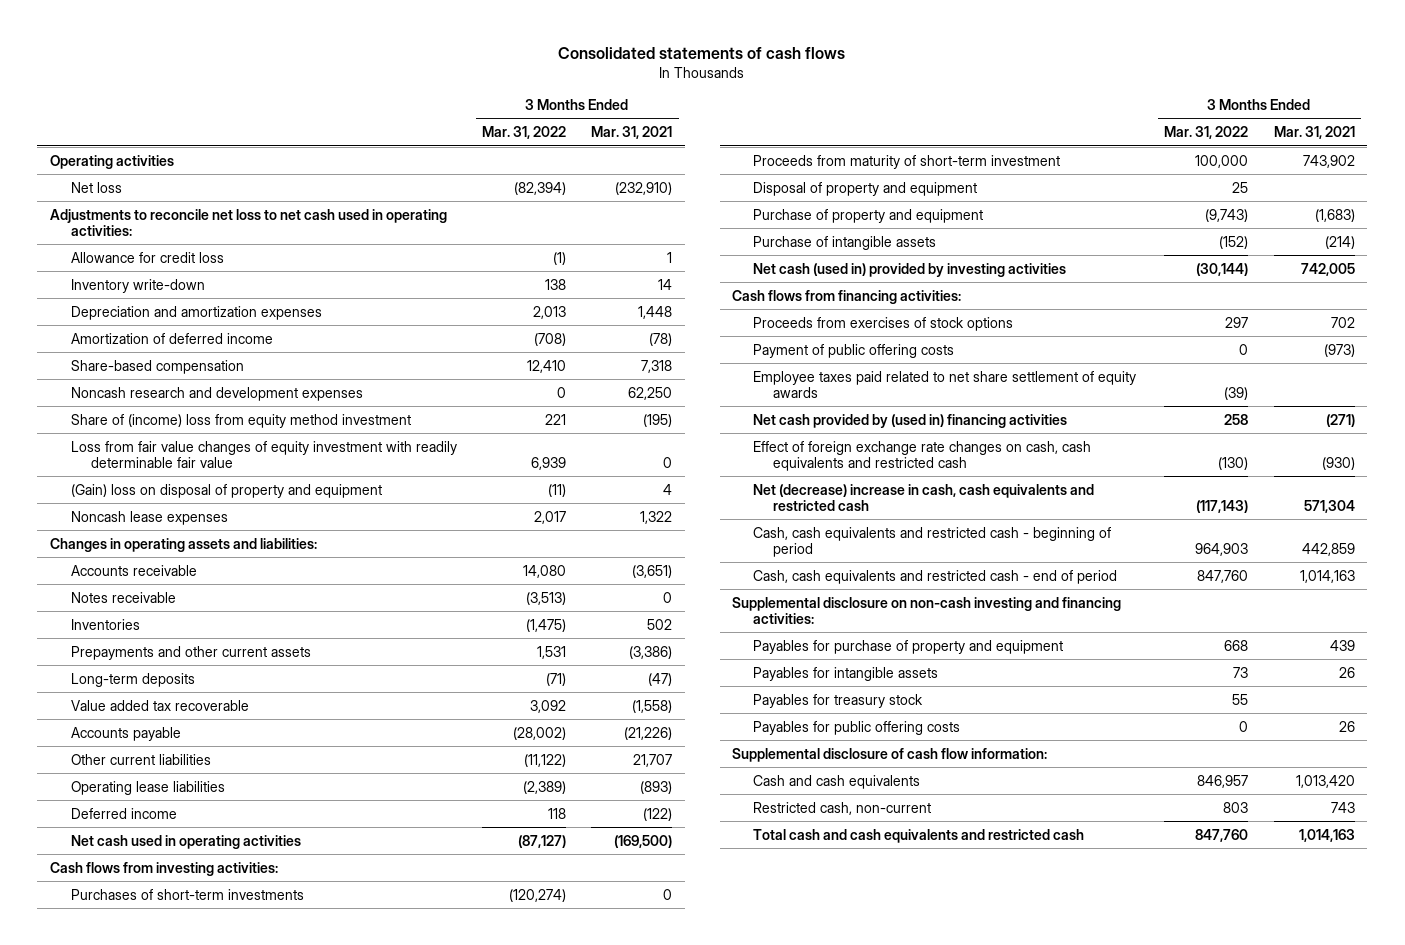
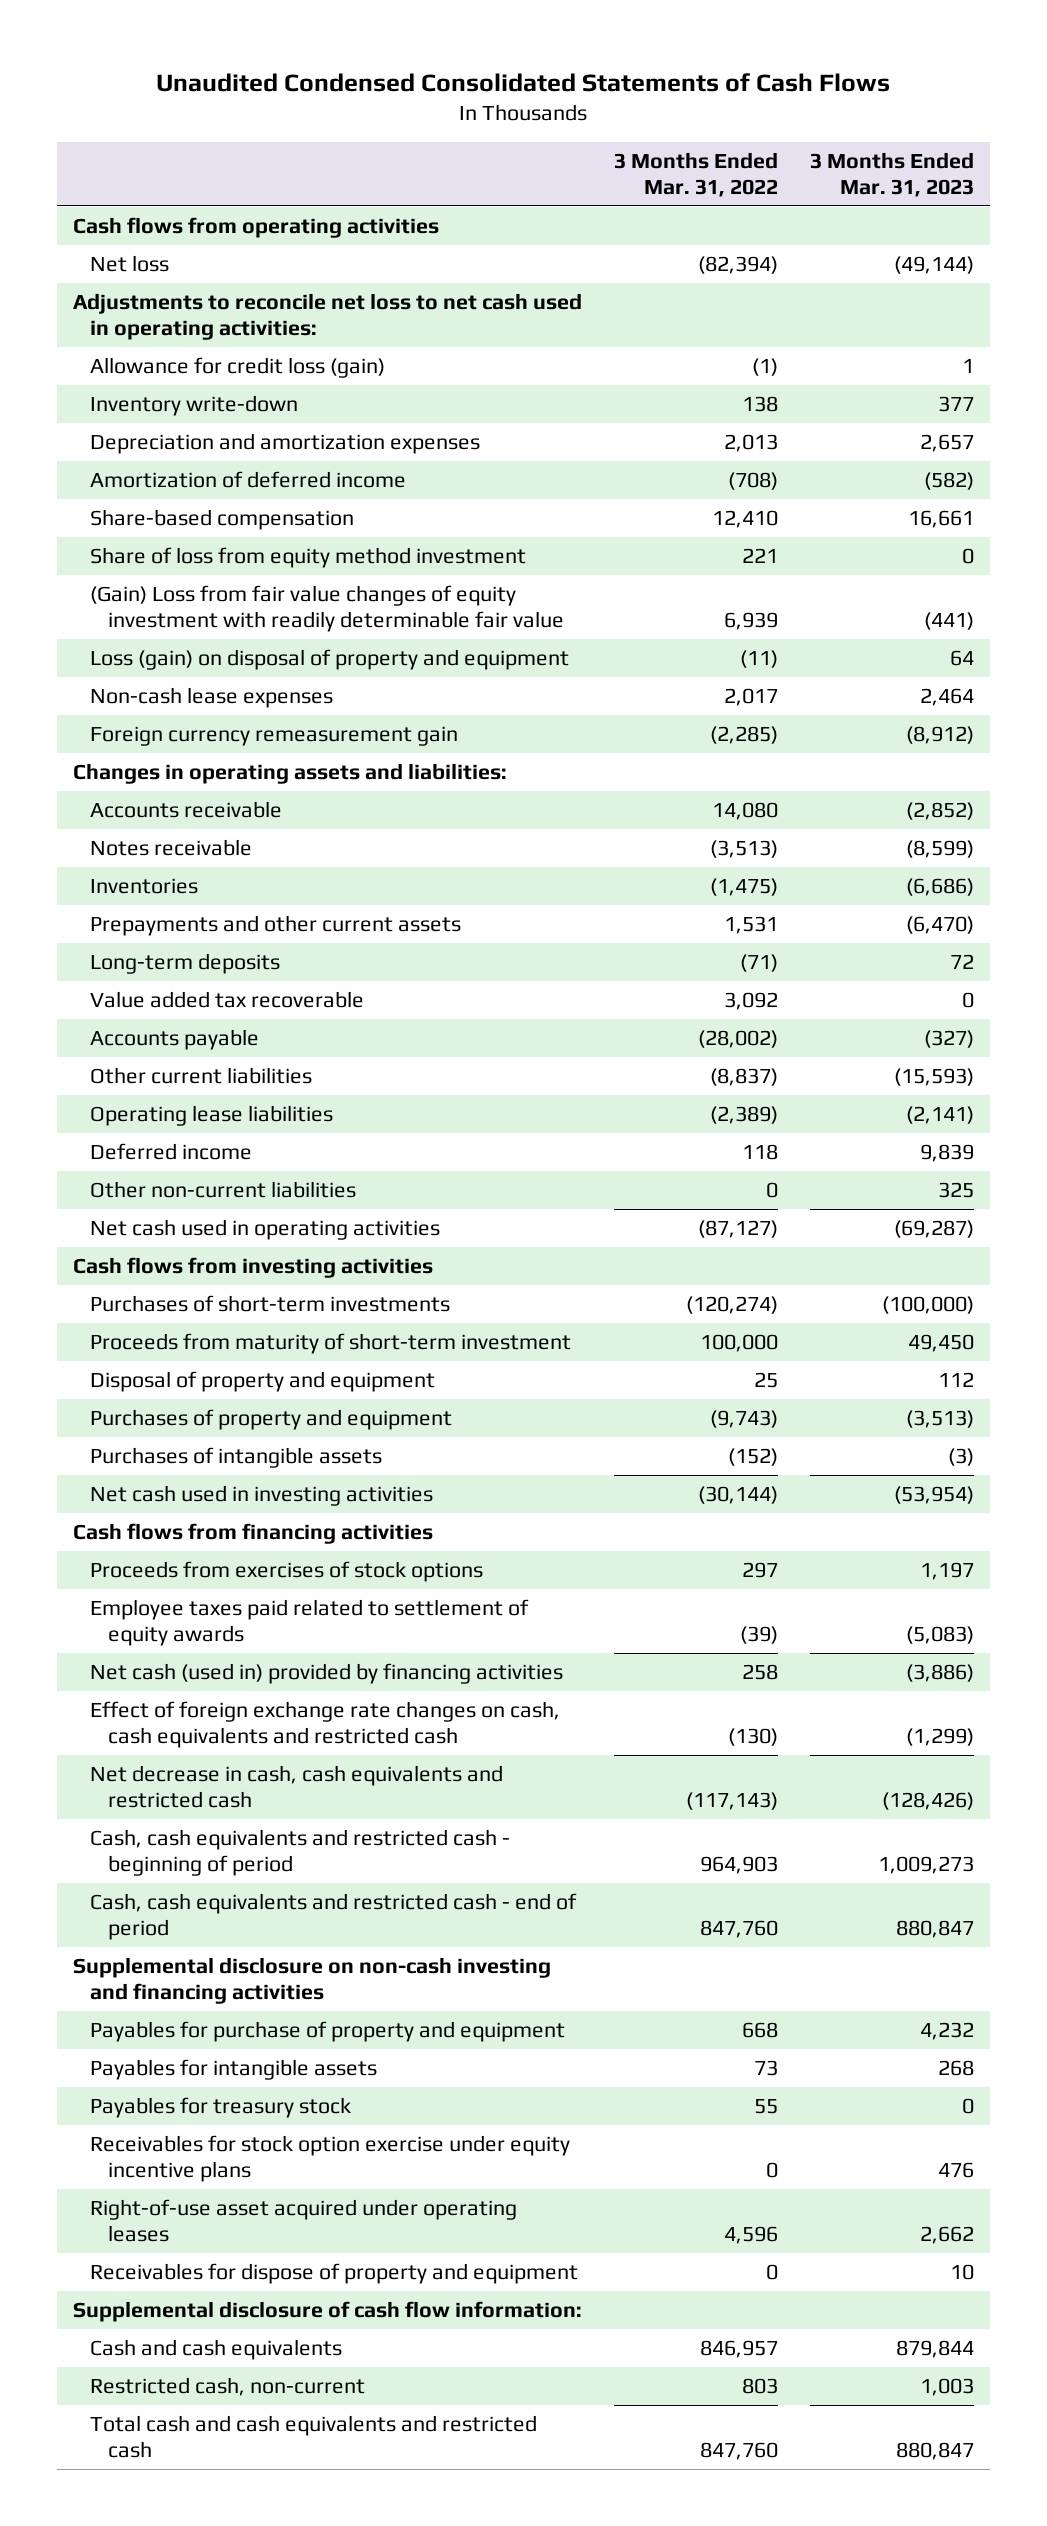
[558,47,846,60] Consolidated statements of cash flows -> [156,72,891,92] Unaudited Condensed Consolidated Statements of Cash Flows
[591,126,673,140] Mar. 31, 2021 -> none
none -> [809,152,974,197] 3 Months Ended Mar. 31, 2023
[50,154,175,169] Operating activities -> [72,217,439,239] Cash flows from operating activities
[70,251,224,263] Allowance for credit loss -> [90,357,386,379] Allowance for credit loss (gain)
[70,386,363,401] Noncash research and development expenses -> none
[70,413,411,428] Share of (income) loss from equity method investment -> [90,547,527,569] Share of loss from equity method investment
[70,440,457,468] Loss from fair value changes of equity investment with readily determinable fair value -> [90,585,564,632] (Gain) Loss from fair value changes of equity investment with readily determinable fair value
[70,483,382,498] (Gain) loss on disposal of property and equipment -> [90,649,570,671] Loss (gain) on disposal of property and equipment
[70,510,228,525] Noncash lease expenses -> [90,687,334,709] Non-cash lease expenses
none -> [90,726,459,747] Foreign currency remeasurement gain
[523,753,566,767] (11,122) -> [709,1068,778,1087] (8,837)
none -> [90,1181,357,1199] Other non-current liabilities
[50,861,279,876] Cash flows from investing activities: -> [72,1257,433,1279] Cash flows from investing activities
[752,208,983,223] Purchase of property and equipment -> [90,1409,453,1431] Purchases of property and equipment
[752,235,936,250] Purchase of intangible assets -> [90,1447,383,1469] Purchases of intangible assets
[752,262,1066,277] Net cash (used in) provided by investing activities -> [90,1485,434,1507] Net cash used in investing activities
[732,289,962,304] Cash flows from financing activities: -> [72,1523,433,1545] Cash flows from financing activities
[752,343,954,358] Payment of public offering costs -> none
[752,370,1136,398] Employee taxes paid related to net share settlement of equity awards -> [90,1599,530,1646] Employee taxes paid related to settlement of equity awards
[752,413,1067,428] Net cash provided by (used in) financing activities -> [90,1663,564,1685] Net cash (used in) provided by financing activities
[752,483,1094,511] Net (decrease) increase in cash, cash equivalents and restricted cash -> [90,1765,504,1808] Net decrease in cash, cash equivalents and restricted cash
[732,596,1122,624] Supplemental disclosure on non-cash investing and financing activities: -> [72,1957,551,2004] Supplemental disclosure on non-cash investing and financing activities
[752,720,960,735] Payables for public offering costs -> none
none -> [90,2135,571,2182] Receivables for stock option exercise under equity incentive plans
none -> [90,2199,518,2242] Right-of-use asset acquired under operating leases
none -> [90,2263,579,2285] Receivables for dispose of property and equipment

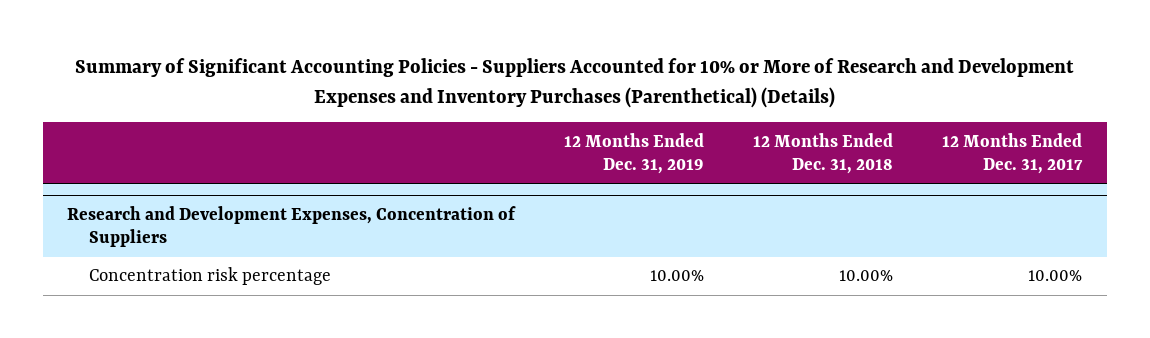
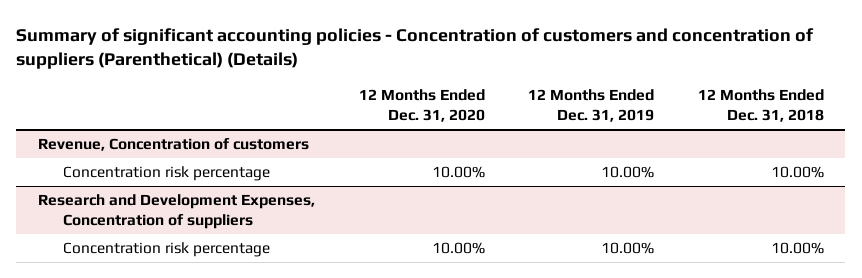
[74,57,1074,108] Summary of Significant Accounting Policies - Suppliers Accounted for 10% or More of Research and Development Expenses and Inventory Purchases (Parenthetical) (Details) -> [16,27,815,70] Summary of significant accounting policies - Concentration of customers and concentration of suppliers (Parenthetical) (Details)
[942,132,1084,174] 12 Months Ended Dec. 31, 2017 -> none
none -> [358,89,485,123] 12 Months Ended Dec. 31, 2020
[67,206,517,248] Research and Development Expenses, Concentration of Suppliers -> none
none -> [38,138,310,152] Revenue, Concentration of customers
none -> [38,194,316,230] Research and Development Expenses, Concentration of suppliers
none -> [62,242,270,258] Concentration risk percentage

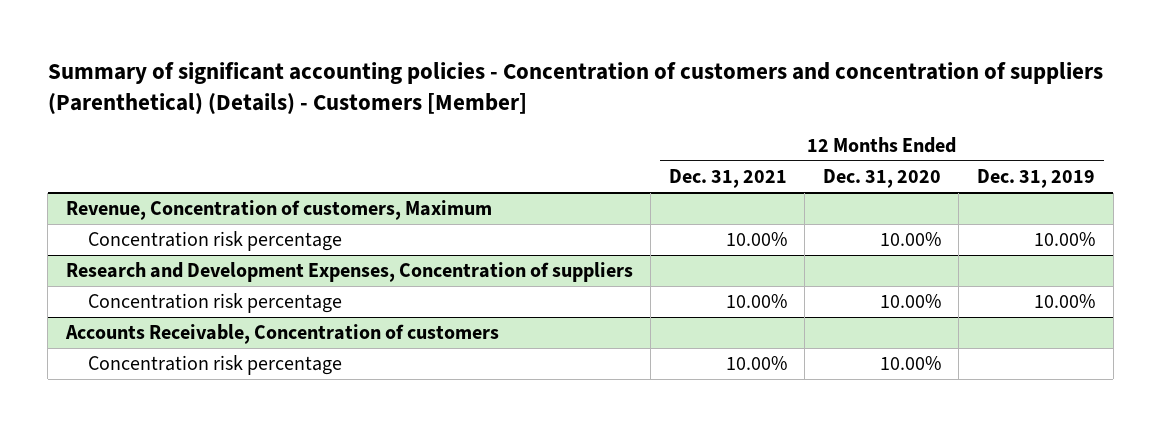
[16,27,815,70] Summary of significant accounting policies - Concentration of customers and concentration of suppliers (Parenthetical) (Details) -> [47,61,1103,115] Summary of significant accounting policies - Concentration of customers and concentration of suppliers (Parenthetical) (Details) - Customers [Member]
[697,89,824,123] 12 Months Ended Dec. 31, 2018 -> none
none -> [668,169,787,189] Dec. 31, 2021
[38,138,310,152] Revenue, Concentration of customers -> [65,200,492,221] Revenue, Concentration of customers, Maximum
none -> [64,324,499,345] Accounts Receivable, Concentration of customers
none -> [88,355,343,376] Concentration risk percentage

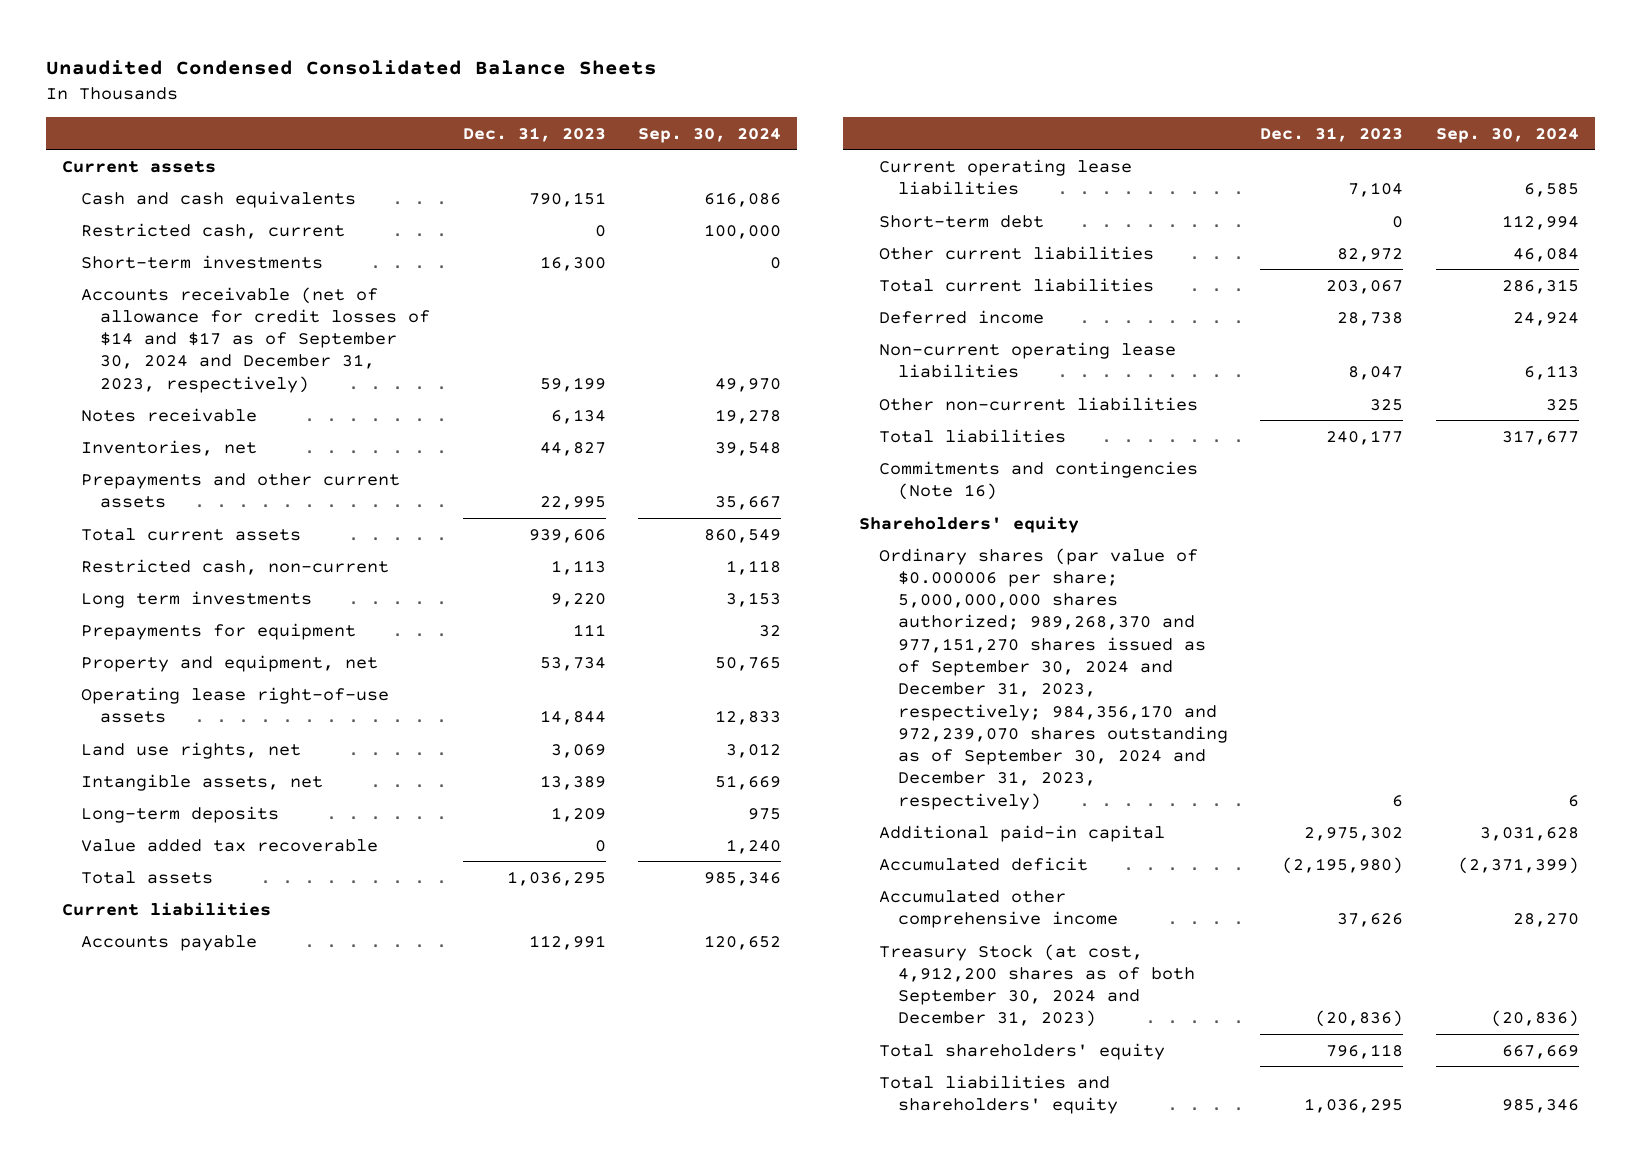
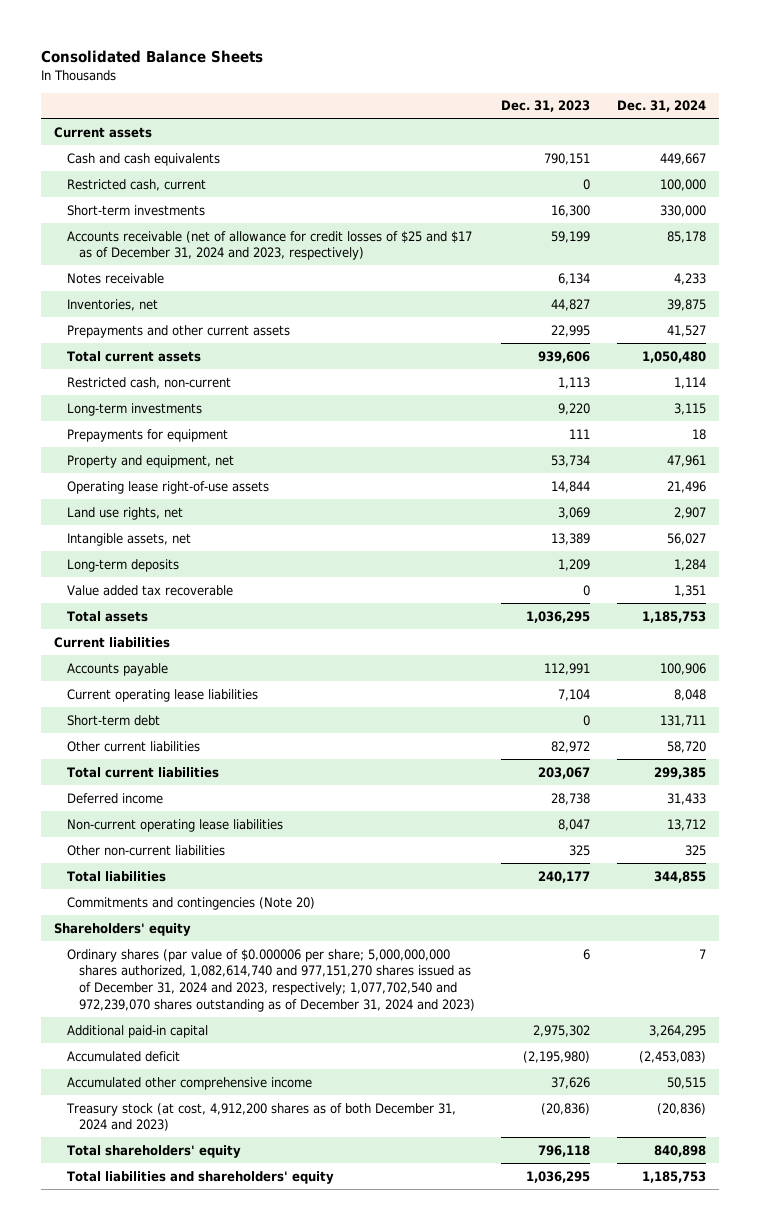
[45,60,657,76] Unaudited Condensed Consolidated Balance Sheets -> [41,49,264,63] Consolidated Balance Sheets
[638,127,782,143] Sep. 30, 2024 -> none
none -> [616,100,706,113] Dec. 31, 2024
[81,286,431,393] Accounts receivable (net of allowance for credit losses of $14 and $17 as of September 30, 2024 and December 31, 2023, respectively) -> [66,230,472,261] Accounts receivable (net of allowance for credit losses of $25 and $17 as of December 31, 2024 and 2023, respectively)
[81,590,313,608] Long term investments -> [66,402,202,416] Long-term investments
[878,460,1198,500] Commitments and contingencies (Note 16) -> [66,896,315,910] Commitments and contingencies (Note 20)
[878,547,1228,810] Ordinary shares (par value of $0.000006 per share; 5,000,000,000 shares authorized; 989,268,370 and 977,151,270 shares issued as of September 30, 2024 and December 31, 2023, respectively; 984,356,170 and 972,239,070 shares outstanding as of September 30, 2024 and December 31, 2023, respectively) -> [66,948,476,1012] Ordinary shares (par value of $0.000006 per share; 5,000,000,000 shares authorized, 1,082,614,740 and 977,151,270 shares issued as of December 31, 2024 and 2023, respectively; 1,077,702,540 and 972,239,070 shares outstanding as of December 31, 2024 and 2023)
[878,943,1195,1028] Treasury Stock (at cost, 4,912,200 shares as of both September 30, 2024 and December 31, 2023) -> [65,1102,456,1132] Treasury stock (at cost, 4,912,200 shares as of both December 31, 2024 and 2023)

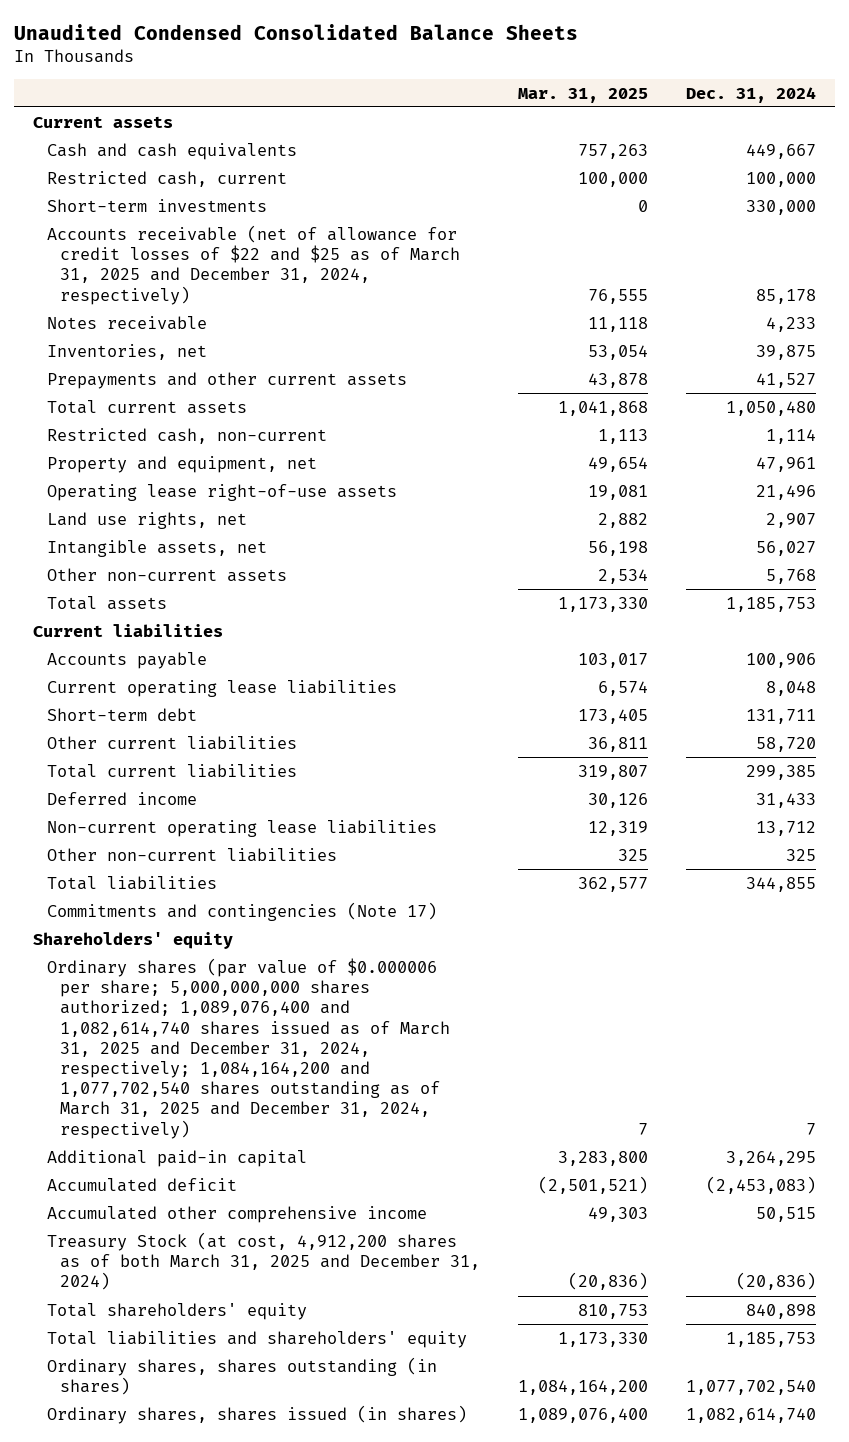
[41,49,264,63] Consolidated Balance Sheets -> [13,23,578,40] Unaudited Condensed Consolidated Balance Sheets
[501,100,591,113] Dec. 31, 2023 -> none
none -> [518,87,649,103] Mar. 31, 2025
[66,230,472,261] Accounts receivable (net of allowance for credit losses of $25 and $17 as of December 31, 2024 and 2023, respectively) -> [46,224,461,305] Accounts receivable (net of allowance for credit losses of $22 and $25 as of March 31, 2025 and December 31, 2024, respectively)
[66,402,202,416] Long-term investments -> none
[66,428,228,442] Prepayments for equipment -> none
[66,558,179,572] Long-term deposits -> none
[66,584,233,596] Value added tax recoverable -> none
none -> [46,567,287,582] Other non-current assets
[66,896,315,910] Commitments and contingencies (Note 20) -> [46,901,437,921] Commitments and contingencies (Note 17)
[66,948,476,1012] Ordinary shares (par value of $0.000006 per share; 5,000,000,000 shares authorized, 1,082,614,740 and 977,151,270 shares issued as of December 31, 2024 and 2023, respectively; 1,077,702,540 and 972,239,070 shares outstanding as of December 31, 2024 and 2023) -> [46,957,451,1139] Ordinary shares (par value of $0.000006 per share; 5,000,000,000 shares authorized; 1,089,076,400 and 1,082,614,740 shares issued as of March 31, 2025 and December 31, 2024, respectively; 1,084,164,200 and 1,077,702,540 shares outstanding as of March 31, 2025 and December 31, 2024, respectively)
[65,1102,456,1132] Treasury stock (at cost, 4,912,200 shares as of both December 31, 2024 and 2023) -> [46,1231,481,1291] Treasury Stock (at cost, 4,912,200 shares as of both March 31, 2025 and December 31, 2024)
none -> [46,1356,437,1396] Ordinary shares, shares outstanding (in shares)
none -> [46,1404,467,1424] Ordinary shares, shares issued (in shares)

